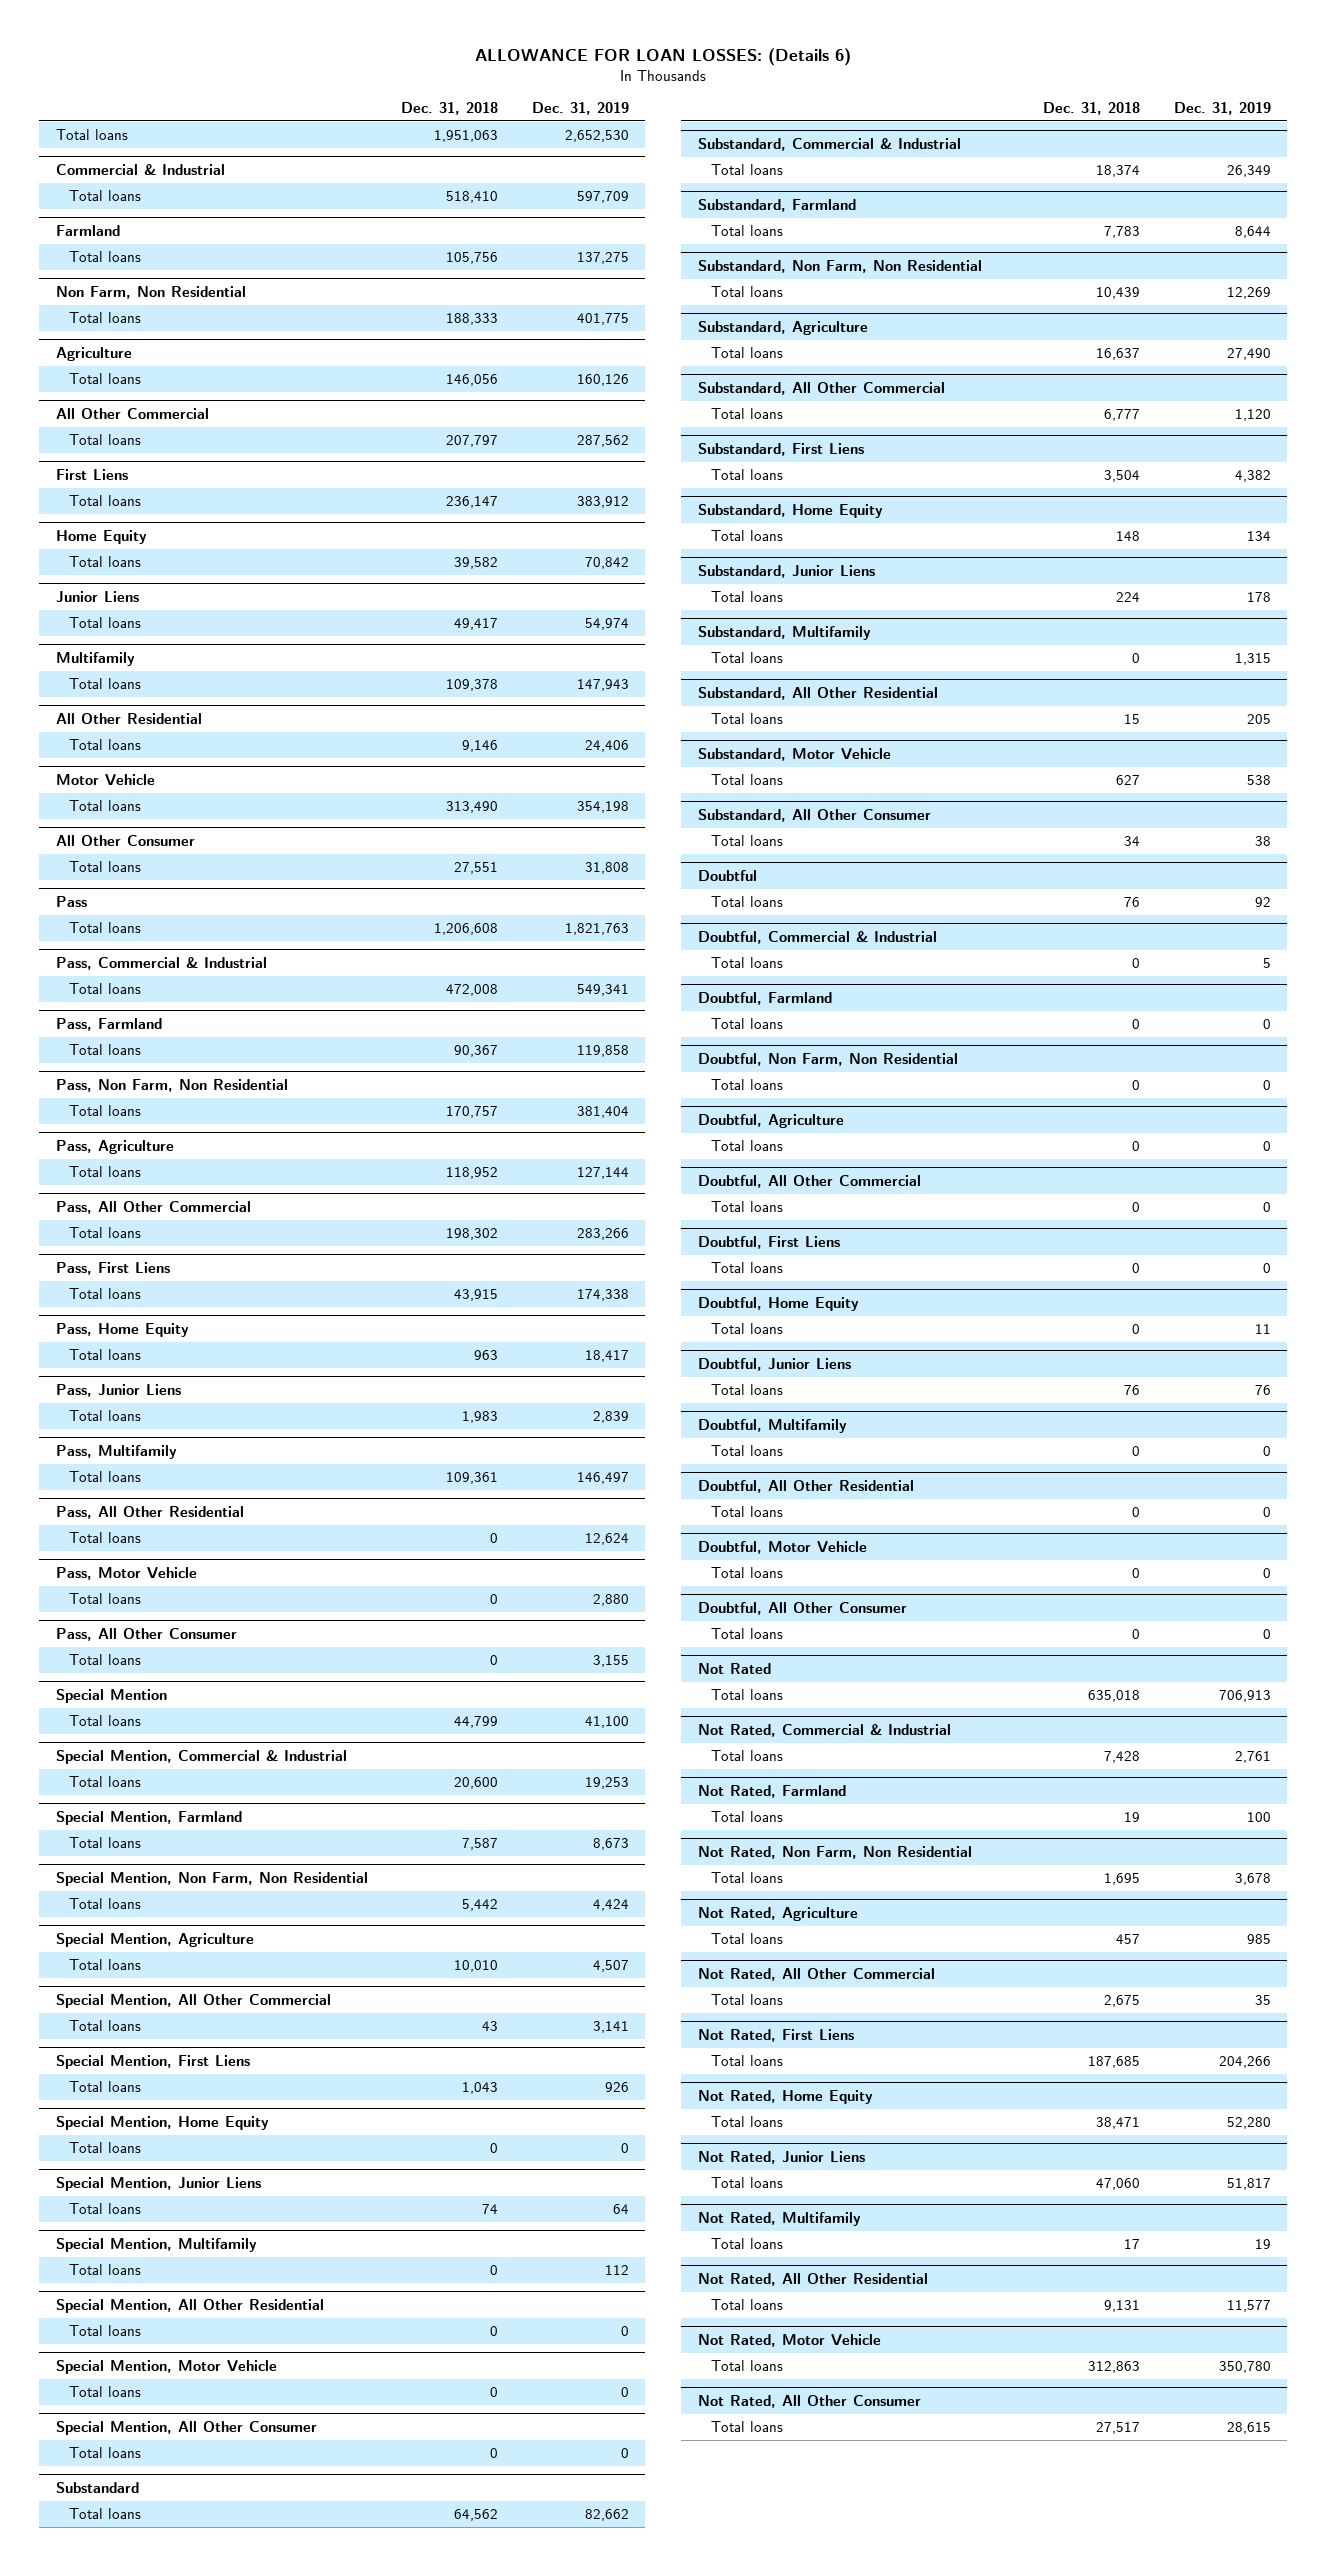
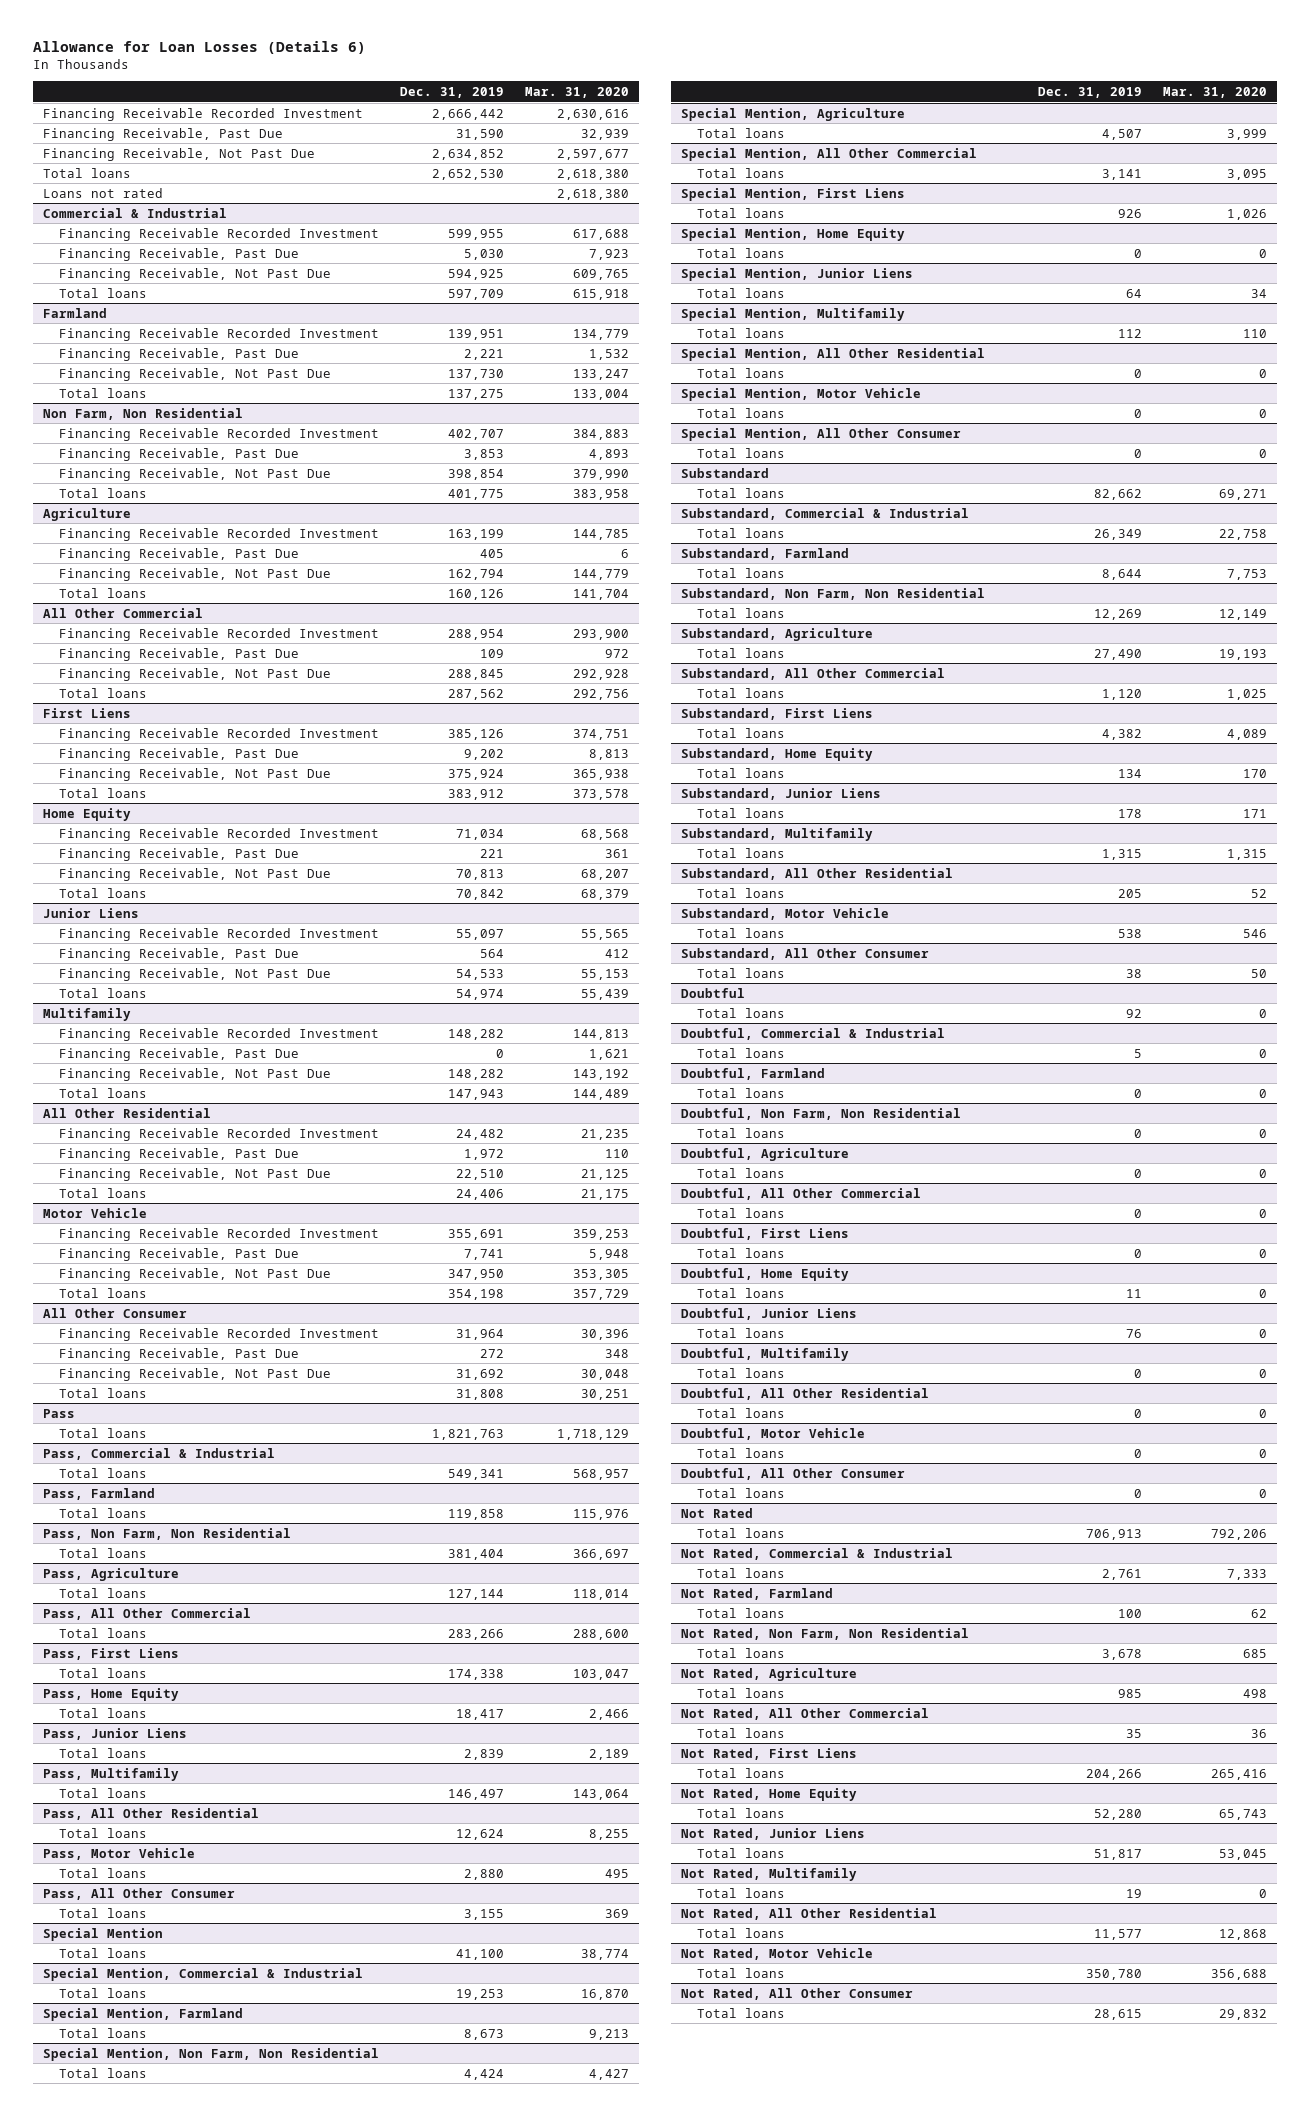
[475,48,852,67] ALLOWANCE FOR LOAN LOSSES: (Details 6) -> [32,41,366,55] Allowance for Loan Losses (Details 6)
[401,101,499,115] Dec. 31, 2018 -> none
none -> [524,87,629,99] Mar. 31, 2020
none -> [43,107,364,121] Financing Receivable Recorded Investment
none -> [43,127,284,141] Financing Receivable, Past Due
none -> [43,147,316,161] Financing Receivable, Not Past Due
none -> [43,187,164,198] Loans not rated
none -> [58,227,379,241] Financing Receivable Recorded Investment
none -> [58,247,299,261] Financing Receivable, Past Due
none -> [58,267,331,281] Financing Receivable, Not Past Due
none -> [58,327,379,341] Financing Receivable Recorded Investment
none -> [58,347,299,361] Financing Receivable, Past Due
none -> [58,367,331,381] Financing Receivable, Not Past Due
none -> [58,427,379,441] Financing Receivable Recorded Investment
none -> [58,447,299,461] Financing Receivable, Past Due
none -> [58,467,331,481] Financing Receivable, Not Past Due
none -> [58,527,379,541] Financing Receivable Recorded Investment
none -> [58,547,299,561] Financing Receivable, Past Due
none -> [58,567,331,581] Financing Receivable, Not Past Due
none -> [58,627,379,641] Financing Receivable Recorded Investment
none -> [58,647,299,661] Financing Receivable, Past Due
none -> [58,667,331,681] Financing Receivable, Not Past Due
none -> [58,727,379,741] Financing Receivable Recorded Investment
none -> [58,747,299,761] Financing Receivable, Past Due
none -> [58,767,331,781] Financing Receivable, Not Past Due
none -> [58,827,379,841] Financing Receivable Recorded Investment
none -> [58,847,299,861] Financing Receivable, Past Due
none -> [58,867,331,881] Financing Receivable, Not Past Due
none -> [58,927,379,941] Financing Receivable Recorded Investment
none -> [58,947,299,961] Financing Receivable, Past Due
none -> [58,967,331,981] Financing Receivable, Not Past Due
none -> [58,1027,379,1041] Financing Receivable Recorded Investment
none -> [58,1047,299,1061] Financing Receivable, Past Due
none -> [58,1067,331,1081] Financing Receivable, Not Past Due
none -> [58,1127,379,1141] Financing Receivable Recorded Investment
none -> [58,1147,299,1161] Financing Receivable, Past Due
none -> [58,1167,331,1181] Financing Receivable, Not Past Due
none -> [58,1227,379,1241] Financing Receivable Recorded Investment
none -> [58,1247,299,1261] Financing Receivable, Past Due
none -> [58,1267,331,1281] Financing Receivable, Not Past Due
none -> [58,1327,379,1341] Financing Receivable Recorded Investment
none -> [58,1347,299,1361] Financing Receivable, Past Due
none -> [58,1367,331,1381] Financing Receivable, Not Past Due

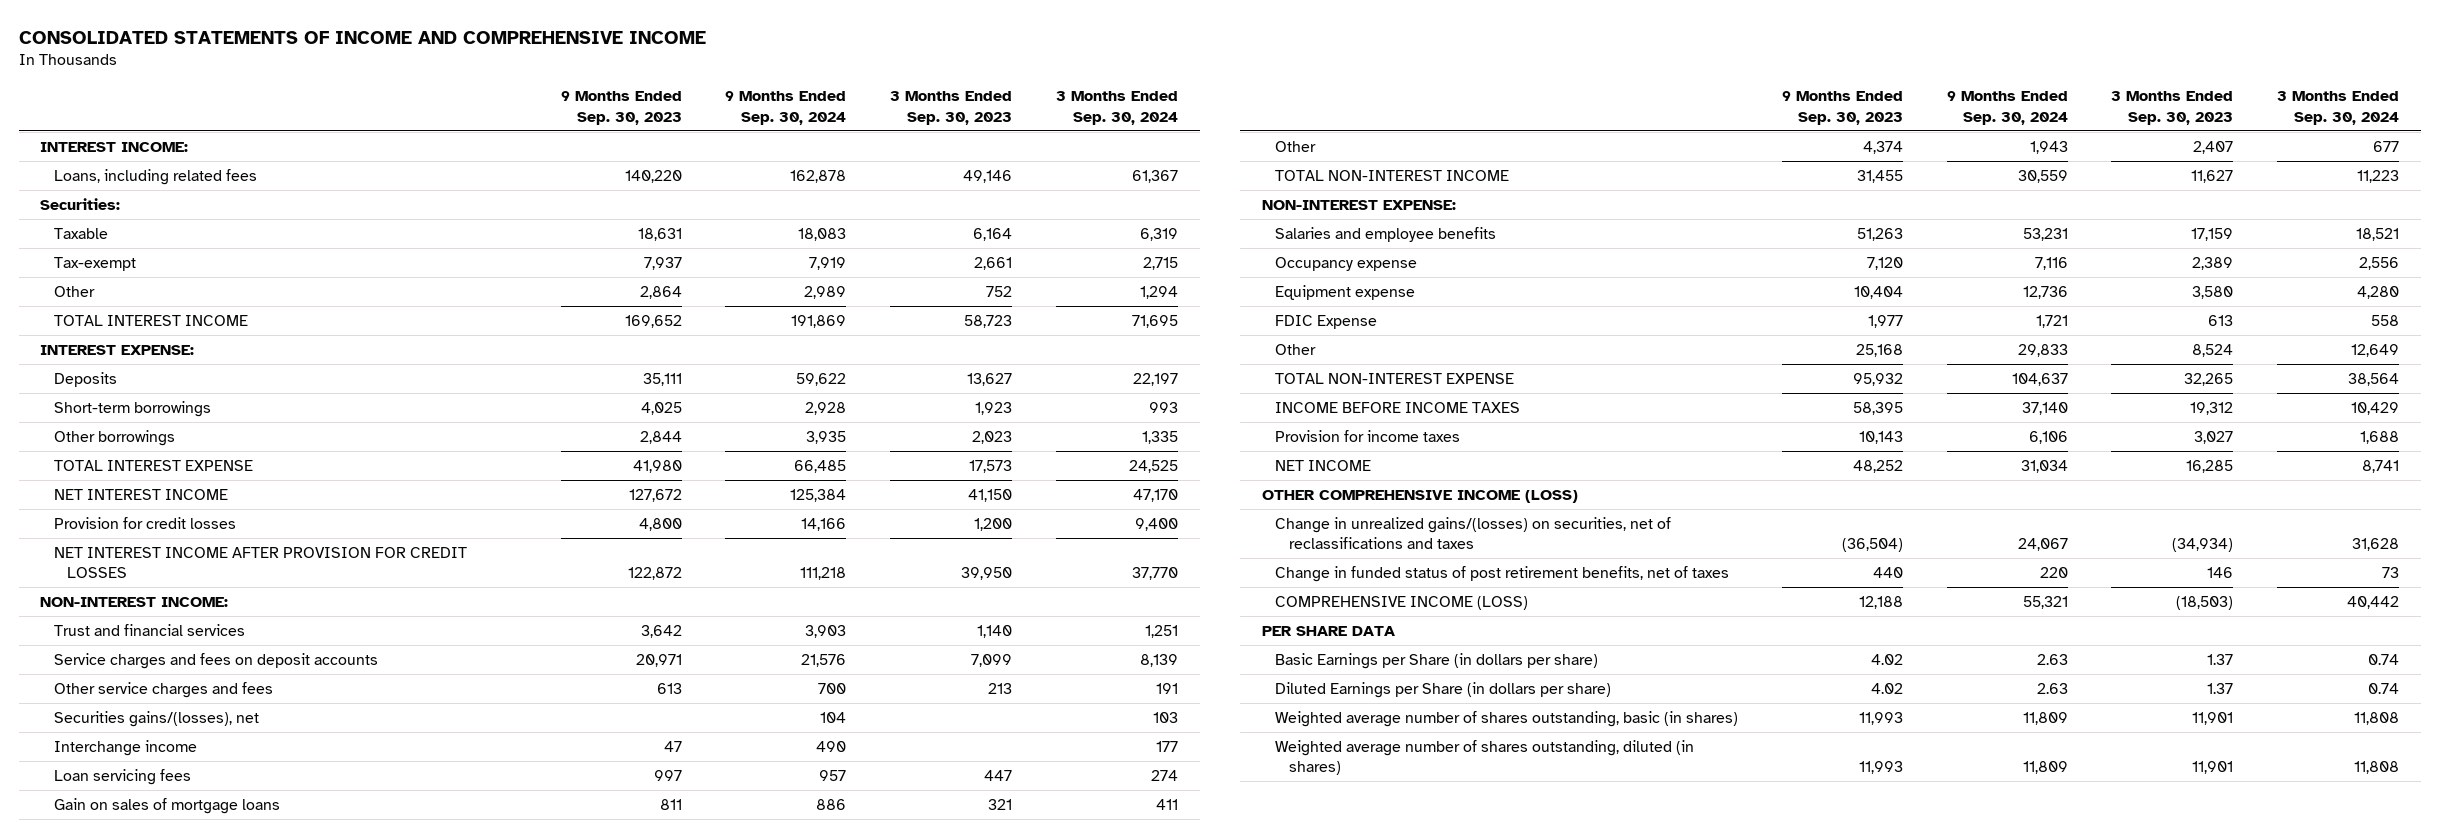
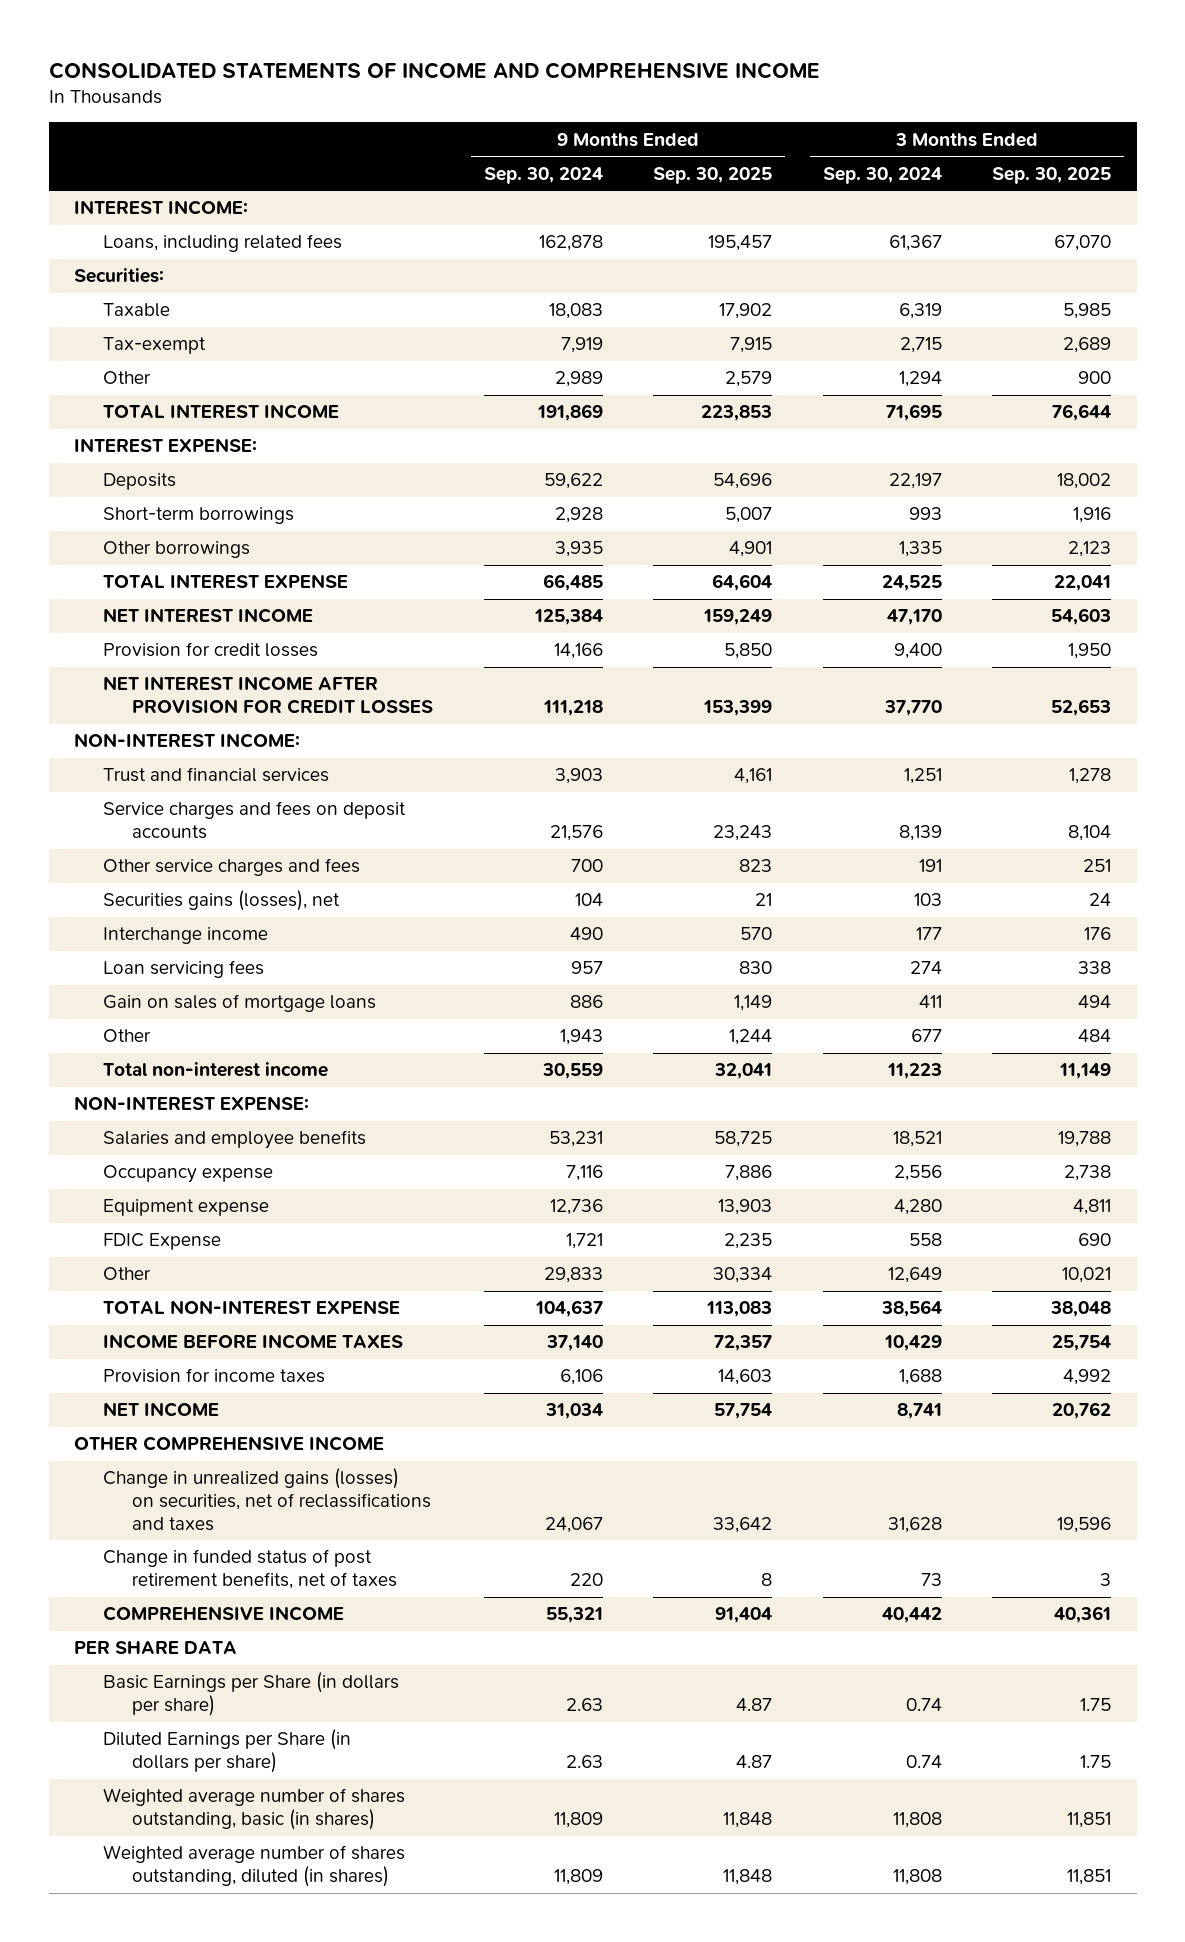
[560,91,682,125] 9 Months Ended Sep. 30, 2023 -> none
[889,91,1012,125] 3 Months Ended Sep. 30, 2023 -> none
none -> [653,166,773,184] Sep. 30, 2025
none -> [992,166,1112,184] Sep. 30, 2025
[53,710,259,727] Securities gains/(losses), net -> [103,890,341,912] Securities gains (losses), net
[1275,169,1510,181] TOTAL NON-INTEREST INCOME -> [103,1062,329,1078] Total non-interest income
[1261,489,1578,503] OTHER COMPREHENSIVE INCOME (LOSS) -> [73,1436,384,1452] OTHER COMPREHENSIVE INCOME
[1275,516,1672,550] Change in unrealized gains/(losses) on securities, net of reclassifications and taxes -> [103,1468,432,1531] Change in unrealized gains (losses) on securities, net of reclassifications and taxes
[1275,595,1529,610] COMPREHENSIVE INCOME (LOSS) -> [103,1606,345,1622] COMPREHENSIVE INCOME

